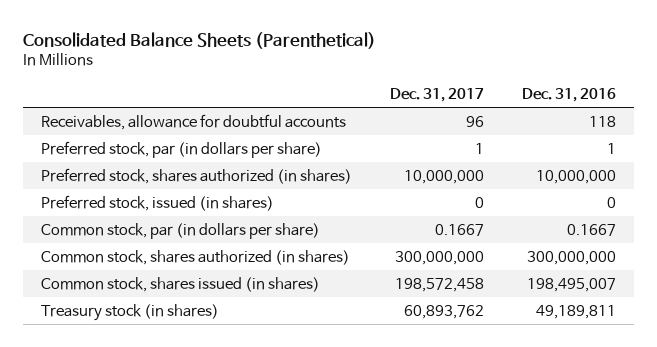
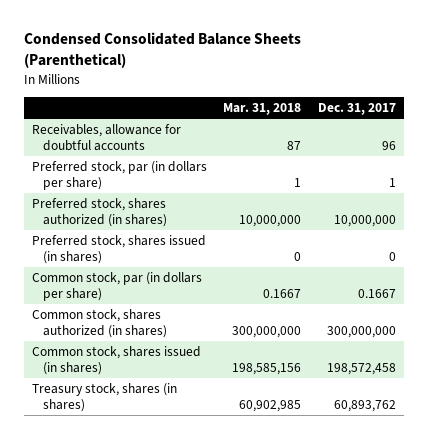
[22,31,376,49] Consolidated Balance Sheets (Parenthetical) -> [23,32,301,69] Condensed Consolidated Balance Sheets (Parenthetical)
[521,88,616,103] Dec. 31, 2016 -> none
none -> [223,103,302,116] Mar. 31, 2018
[41,194,275,211] Preferred stock, issued (in shares) -> [31,235,206,265] Preferred stock, shares issued (in shares)
[41,303,220,321] Treasury stock (in shares) -> [31,383,177,413] Treasury stock, shares (in shares)

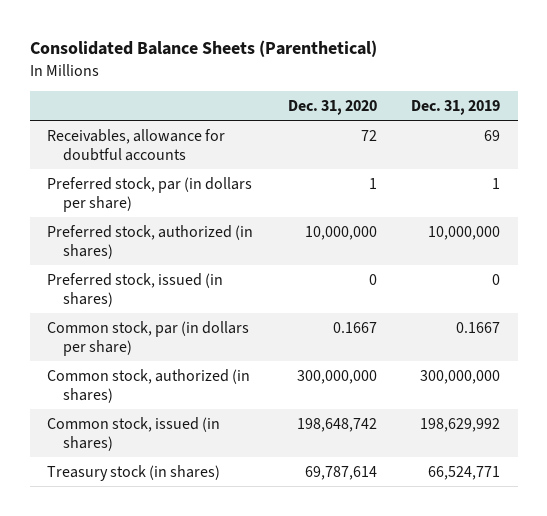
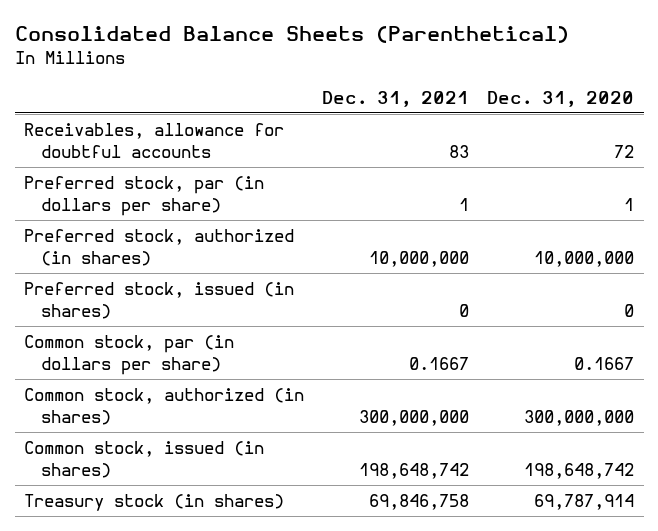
[411,100,501,116] Dec. 31, 2019 -> none
none -> [322,90,470,107] Dec. 31, 2021
[304,465,377,480] 69,787,614 -> [534,494,635,511] 69,787,914

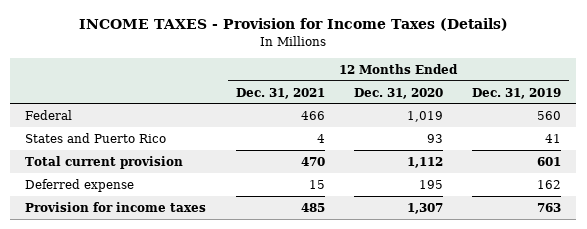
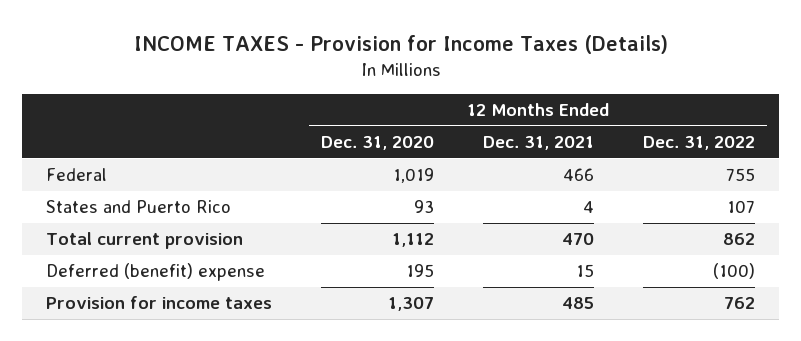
[472,87,562,99] Dec. 31, 2019 -> none
none -> [643,136,756,151] Dec. 31, 2022
[25,178,135,192] Deferred expense -> [46,263,266,282] Deferred (benefit) expense

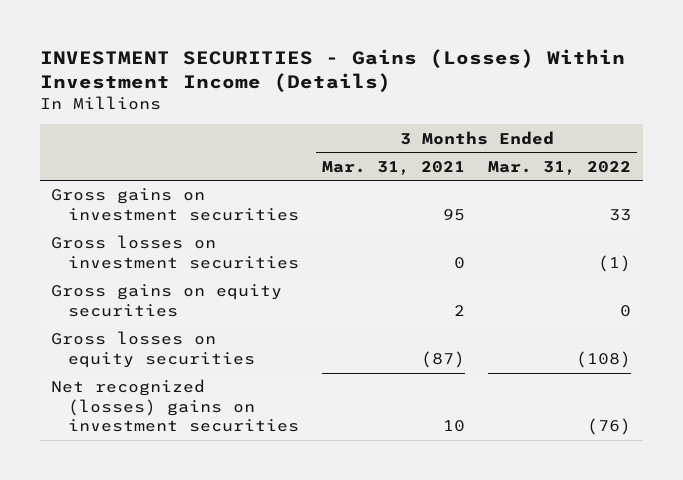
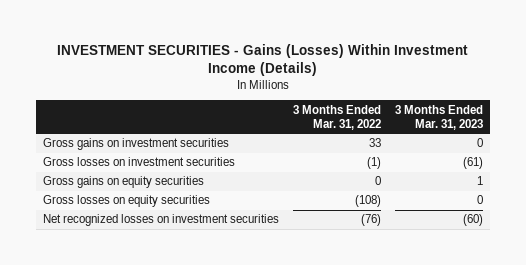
[322,160,466,175] Mar. 31, 2021 -> none
none -> [394,104,483,130] 3 Months Ended Mar. 31, 2023
[51,379,299,433] Net recognized (losses) gains on investment securities -> [43,214,280,227] Net recognized losses on investment securities

